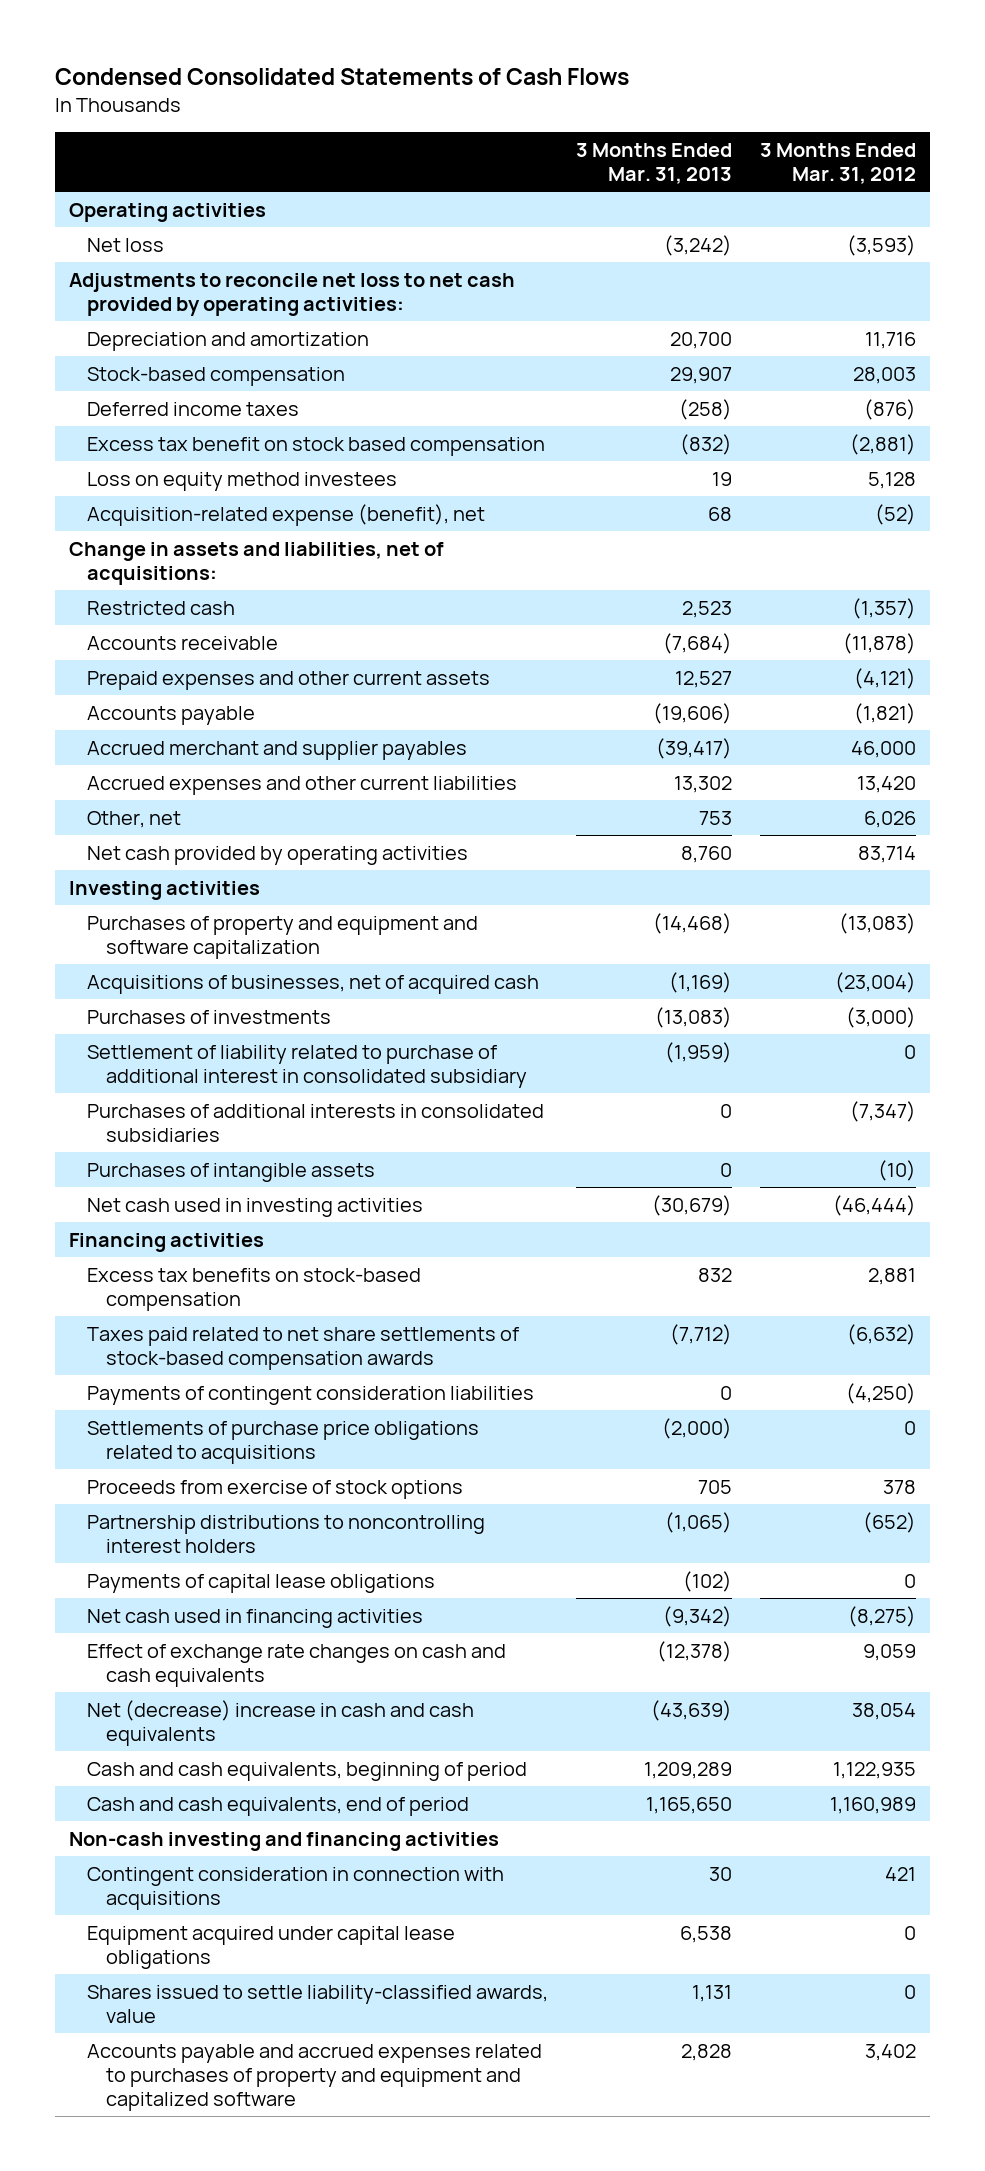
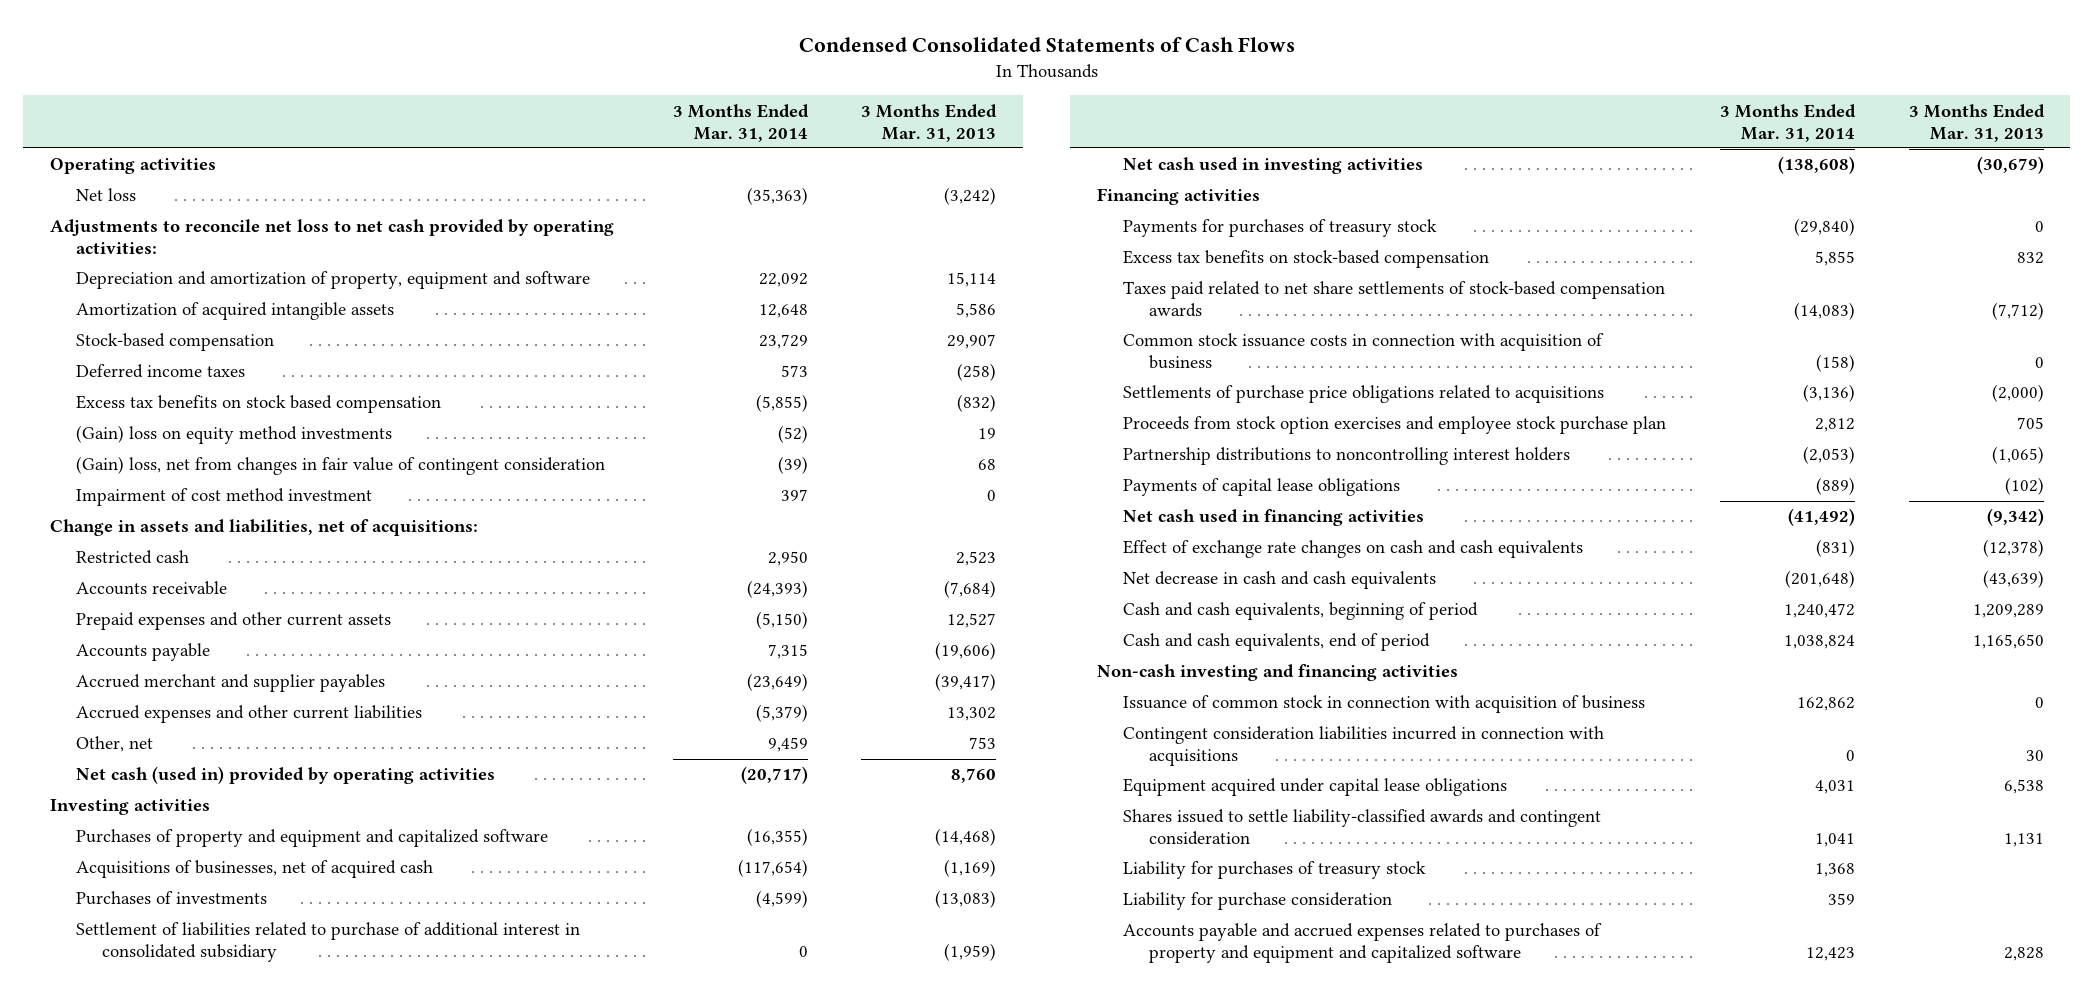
[760,143,917,185] 3 Months Ended Mar. 31, 2012 -> none
none -> [672,103,809,142] 3 Months Ended Mar. 31, 2014
[87,331,370,351] Depreciation and amortization -> [75,271,590,290] Depreciation and amortization of property, equipment and software
[670,331,733,349] 20,700 -> [947,272,997,288] 15,114
none -> [75,302,394,321] Amortization of acquired intangible assets
[87,503,486,526] Acquisition-related expense (benefit), net -> none
[87,436,546,456] Excess tax benefit on stock based compensation -> [75,395,441,414] Excess tax benefits on stock based compensation
[87,471,398,491] Loss on equity method investees -> [75,425,392,445] (Gain) loss on equity method investments
none -> [75,456,605,476] (Gain) loss, net from changes in fair value of contingent consideration
none -> [75,488,372,507] Impairment of cost method investment
[87,845,469,865] Net cash provided by operating activities -> [75,766,495,785] Net cash (used in) provided by operating activities
[87,915,479,959] Purchases of property and equipment and software capitalization -> [75,829,548,848] Purchases of property and equipment and capitalized software
[87,1103,545,1142] Purchases of additional interests in consolidated subsidiaries -> none
[87,1162,376,1182] Purchases of intangible assets -> none
[87,1044,528,1088] Settlement of liability related to purchase of additional interest in consolidated subsidiary -> [75,922,580,963] Settlement of liabilities related to purchase of additional interest in consolidated subsidiary
none -> [1122,219,1437,238] Payments for purchases of treasury stock
[87,1385,535,1405] Payments of contingent consideration liabilities -> none
none -> [1122,333,1604,370] Common stock issuance costs in connection with acquisition of business
[87,1479,464,1499] Proceeds from exercise of stock options -> [1122,416,1666,435] Proceeds from stock option exercises and employee stock purchase plan
[87,1699,475,1746] Net (decrease) increase in cash and cash equivalents -> [1122,571,1436,590] Net decrease in cash and cash equivalents
none -> [1122,695,1645,714] Issuance of common stock in connection with acquisition of business
[87,1866,505,1910] Contingent consideration in connection with acquisitions -> [1122,726,1604,767] Contingent consideration liabilities incurred in connection with acquisitions
[87,1984,549,2023] Shares issued to settle liability-classified awards, value -> [1122,809,1601,846] Shares issued to settle liability-classified awards and contingent consideration
none -> [1122,861,1426,880] Liability for purchases of treasury stock
none -> [1122,892,1392,911] Liability for purchase consideration

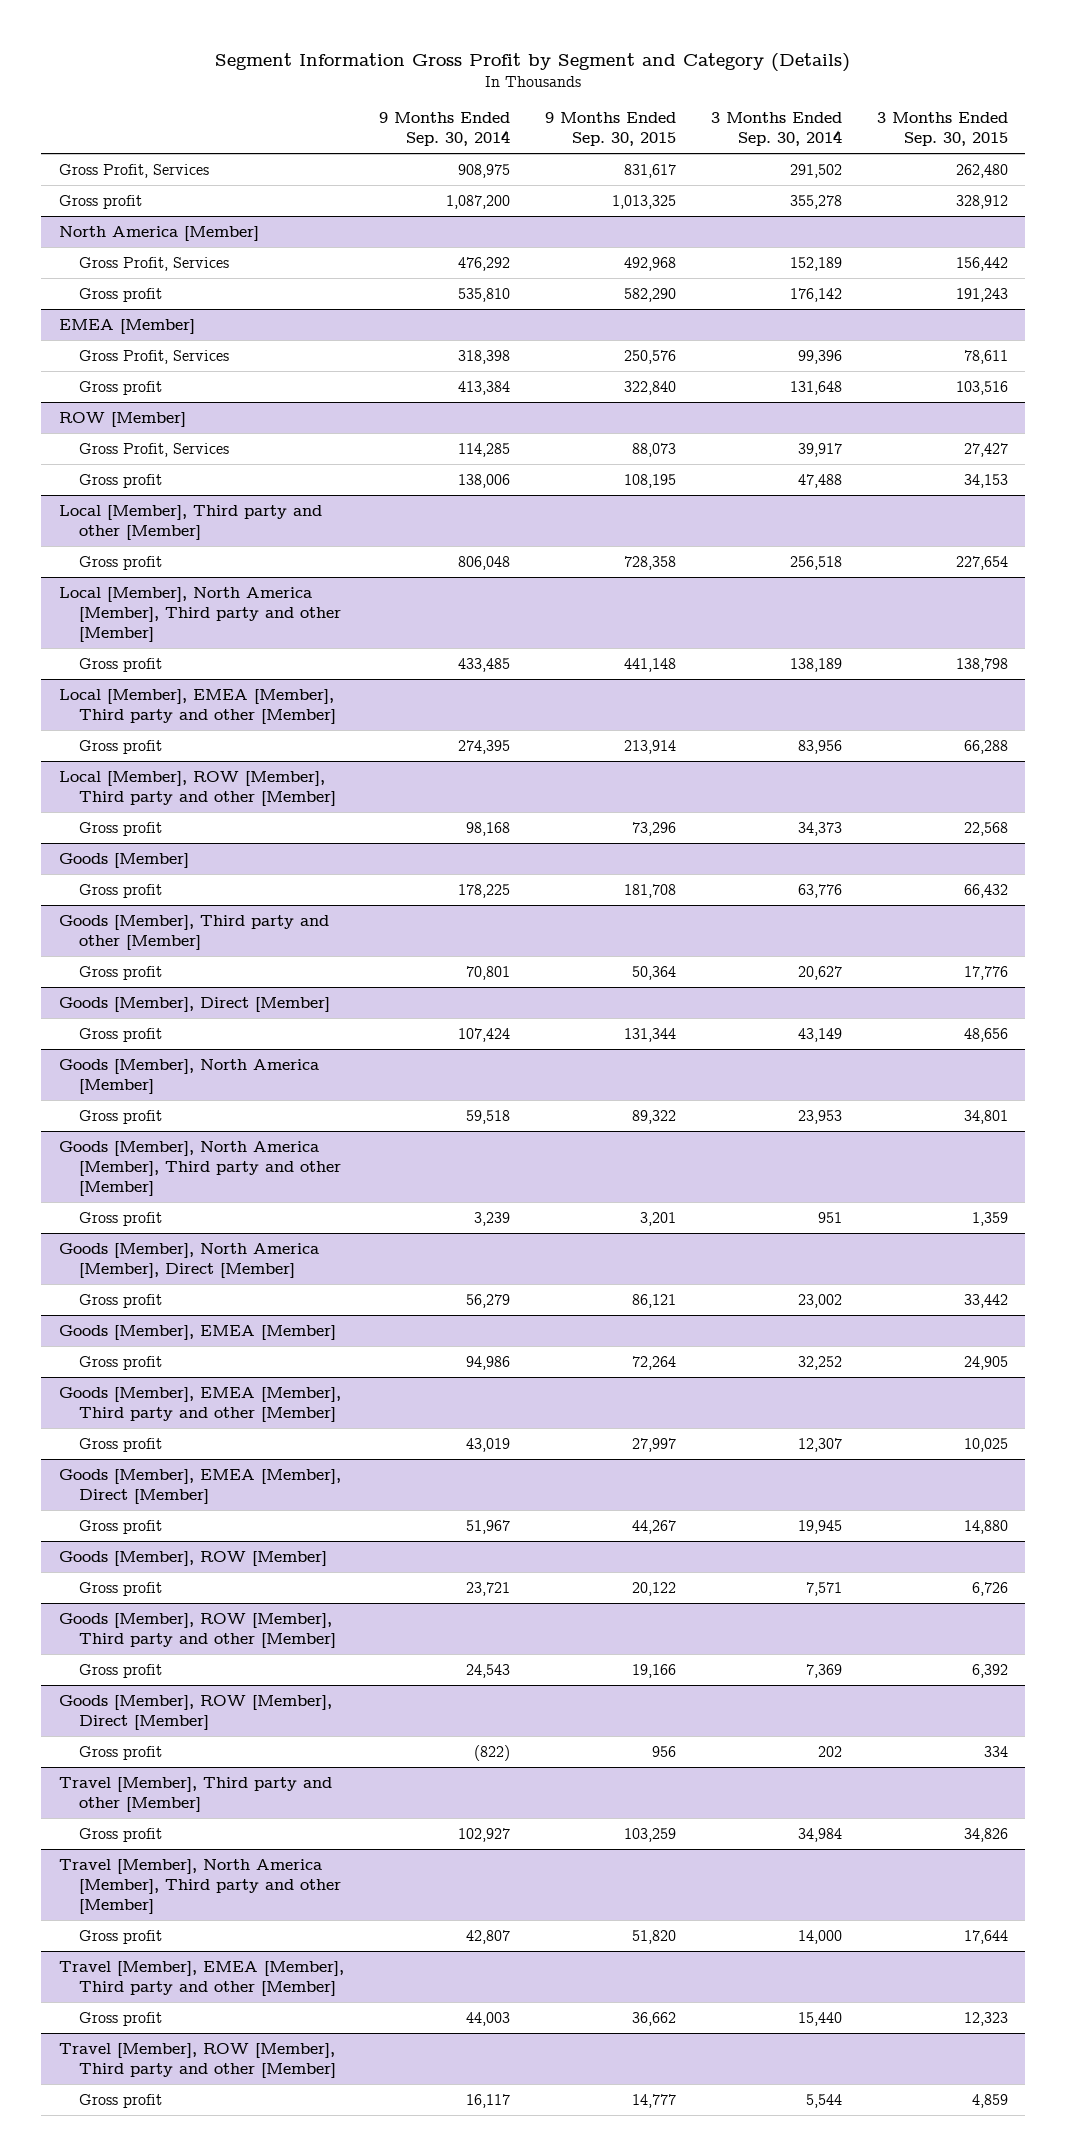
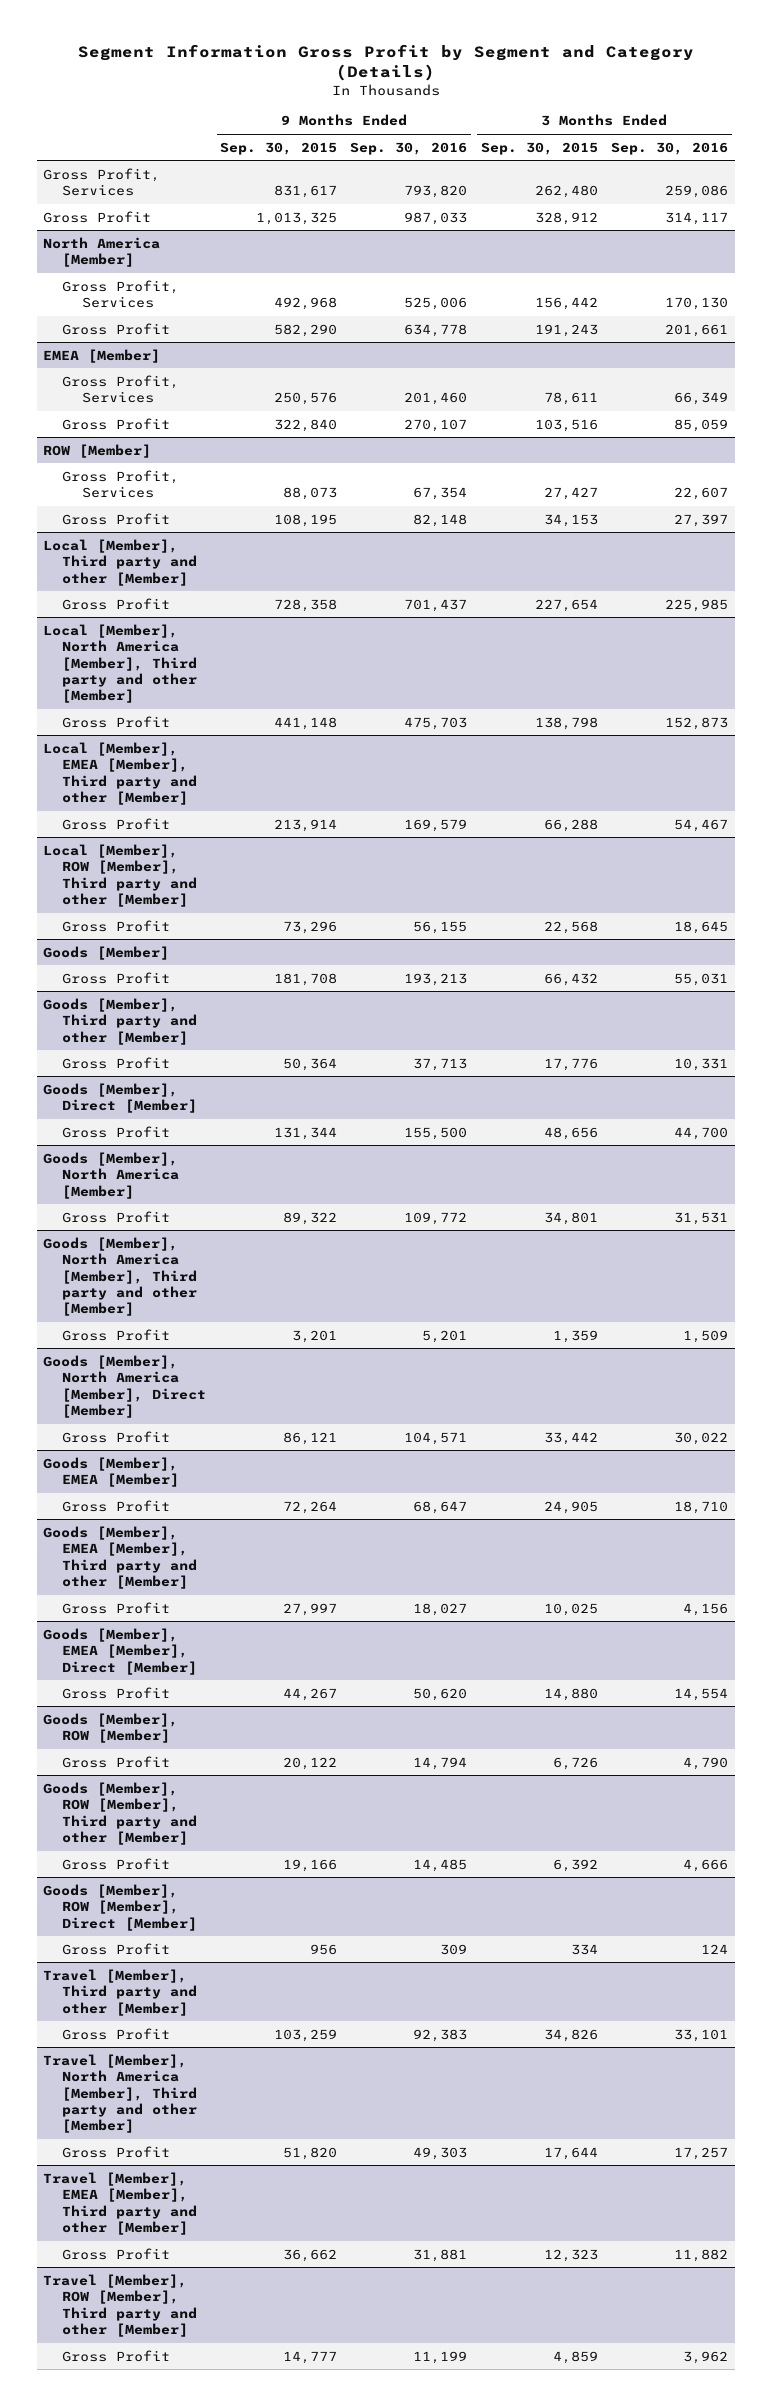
[378,112,510,147] 9 Months Ended Sep. 30, 2014 -> none
[710,112,842,147] 3 Months Ended Sep. 30, 2014 -> none
none -> [350,141,468,155] Sep. 30, 2016
none -> [611,141,729,155] Sep. 30, 2016
[58,194,142,209] Gross profit -> [43,210,152,223] Gross Profit
[78,287,162,302] Gross profit -> [62,322,171,335] Gross Profit
[78,380,162,395] Gross profit -> [62,417,171,430] Gross Profit
[78,473,162,488] Gross profit -> [62,512,171,525] Gross Profit
[78,555,162,570] Gross profit -> [62,597,171,610] Gross Profit
[78,657,162,672] Gross profit -> [62,715,171,728] Gross Profit
[78,739,162,754] Gross profit -> [62,817,171,830] Gross Profit
[78,821,162,836] Gross profit -> [62,919,171,932] Gross Profit
[78,883,162,898] Gross profit -> [62,971,171,984] Gross Profit
[78,965,162,980] Gross profit -> [62,1056,171,1069] Gross Profit
[78,1027,162,1042] Gross profit -> [62,1125,171,1138] Gross Profit
[78,1109,162,1124] Gross profit -> [62,1210,171,1223] Gross Profit
[78,1211,162,1226] Gross profit -> [62,1328,171,1341] Gross Profit
[78,1293,162,1308] Gross profit -> [62,1430,171,1443] Gross Profit
[78,1355,162,1370] Gross profit -> [62,1499,171,1512] Gross Profit
[78,1437,162,1452] Gross profit -> [62,1601,171,1614] Gross Profit
[78,1519,162,1534] Gross profit -> [62,1686,171,1699] Gross Profit
[78,1581,162,1596] Gross profit -> [62,1755,171,1768] Gross Profit
[78,1663,162,1678] Gross profit -> [62,1857,171,1870] Gross Profit
[78,1745,162,1760] Gross profit -> [62,1942,171,1955] Gross Profit
[78,1827,162,1842] Gross profit -> [62,2027,171,2040] Gross Profit
[78,1929,162,1944] Gross profit -> [62,2145,171,2158] Gross Profit
[78,2011,162,2026] Gross profit -> [62,2247,171,2260] Gross Profit
[78,2093,162,2108] Gross profit -> [62,2349,171,2362] Gross Profit

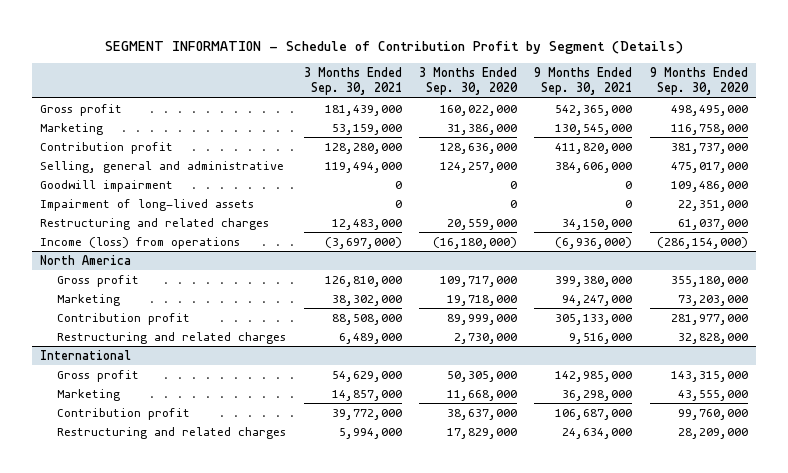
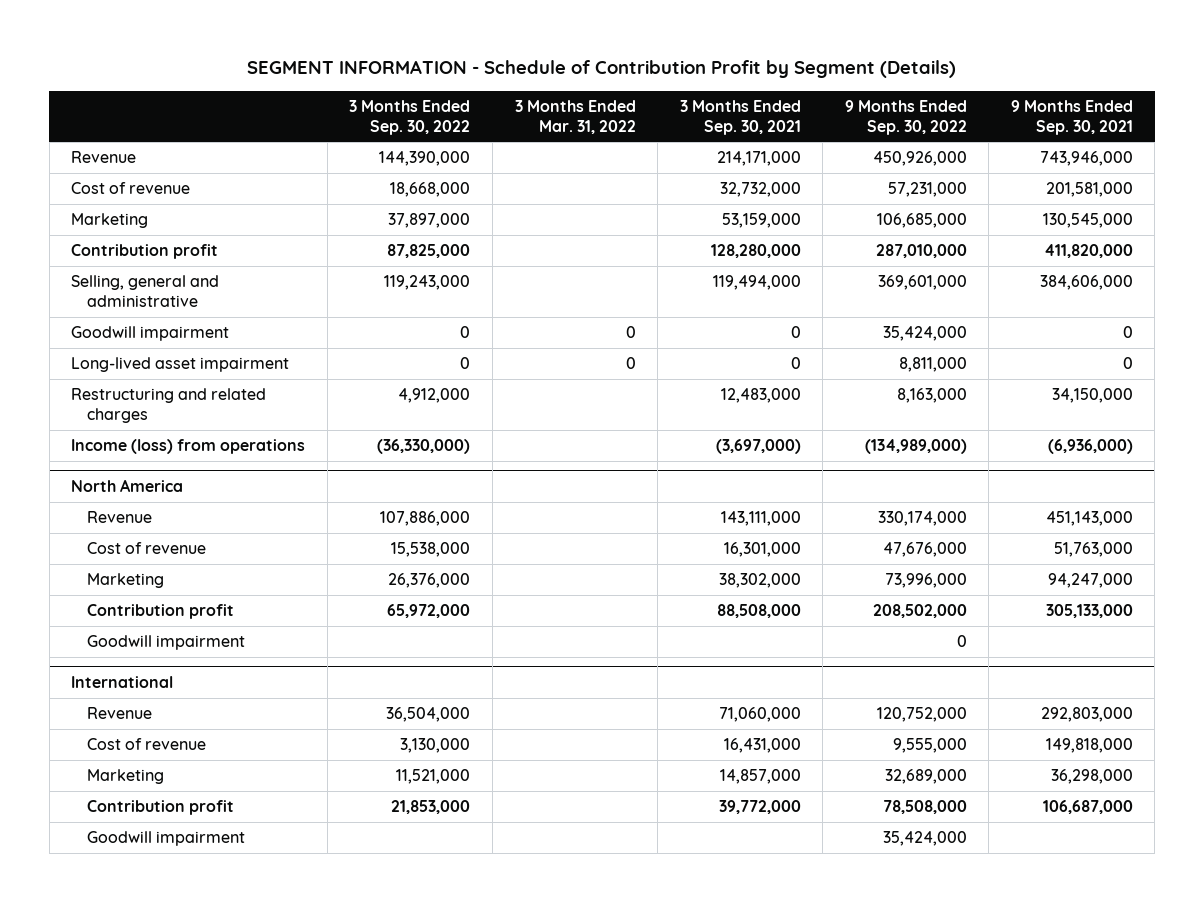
[419,67,519,96] 3 Months Ended Sep. 30, 2020 -> none
[649,67,749,96] 9 Months Ended Sep. 30, 2020 -> none
none -> [349,99,471,135] 3 Months Ended Sep. 30, 2022
none -> [514,99,636,134] 3 Months Ended Mar. 31, 2022
none -> [844,99,967,135] 9 Months Ended Sep. 30, 2022
[40,103,123,116] Gross profit -> none
none -> [71,151,137,164] Revenue
none -> [71,182,191,195] Cost of revenue
[40,198,255,211] Impairment of long-lived assets -> [71,357,290,373] Long-lived asset impairment
[57,274,140,287] Gross profit -> none
none -> [86,511,152,524] Revenue
none -> [86,542,206,555] Cost of revenue
[57,331,287,344] Restructuring and related charges -> none
none -> [86,635,245,651] Goodwill impairment
[57,369,140,382] Gross profit -> none
none -> [86,707,152,720] Revenue
none -> [86,738,206,751] Cost of revenue
[57,426,287,439] Restructuring and related charges -> none
none -> [86,831,245,847] Goodwill impairment

